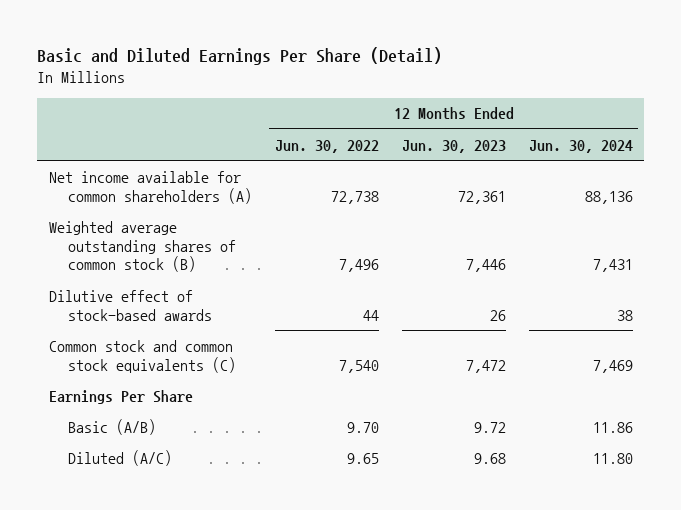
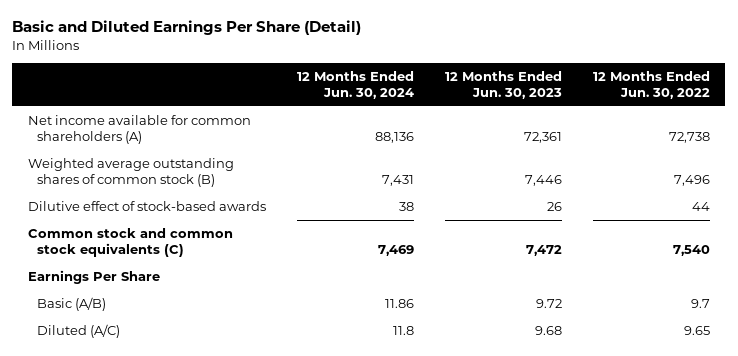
[346,421,379,433] 9.70 -> [690,298,710,308] 9.7
[592,452,633,464] 11.80 -> [392,325,414,335] 11.8

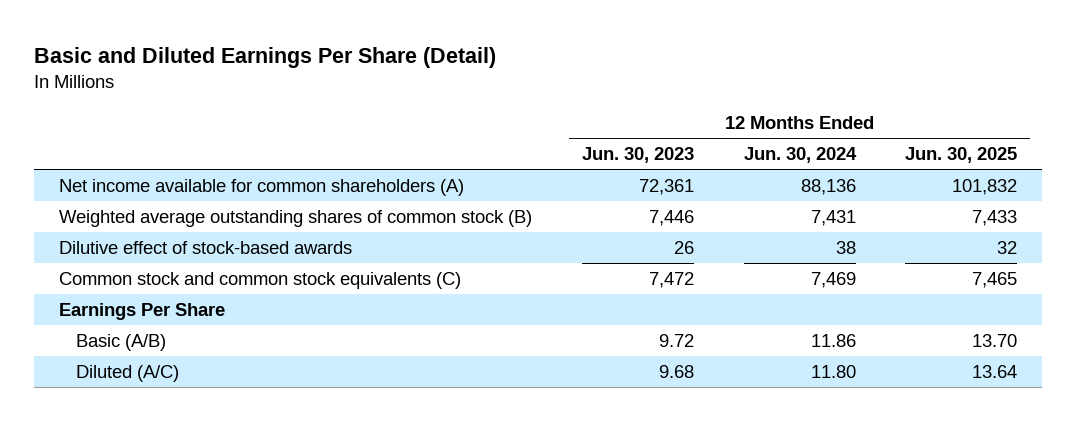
[592,70,710,100] 12 Months Ended Jun. 30, 2022 -> none
none -> [905,147,1018,164] Jun. 30, 2025
[392,325,414,335] 11.8 -> [810,364,856,378] 11.80

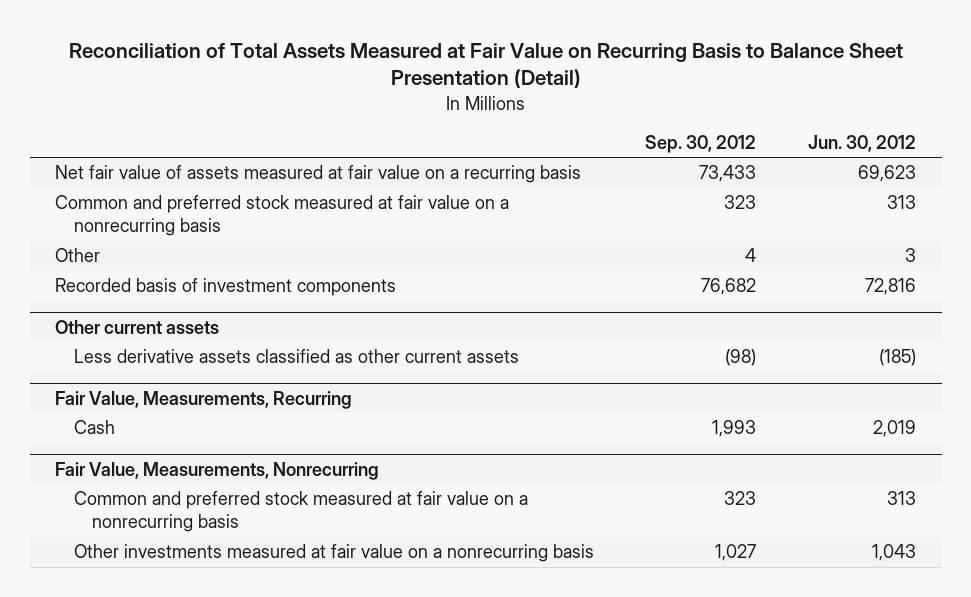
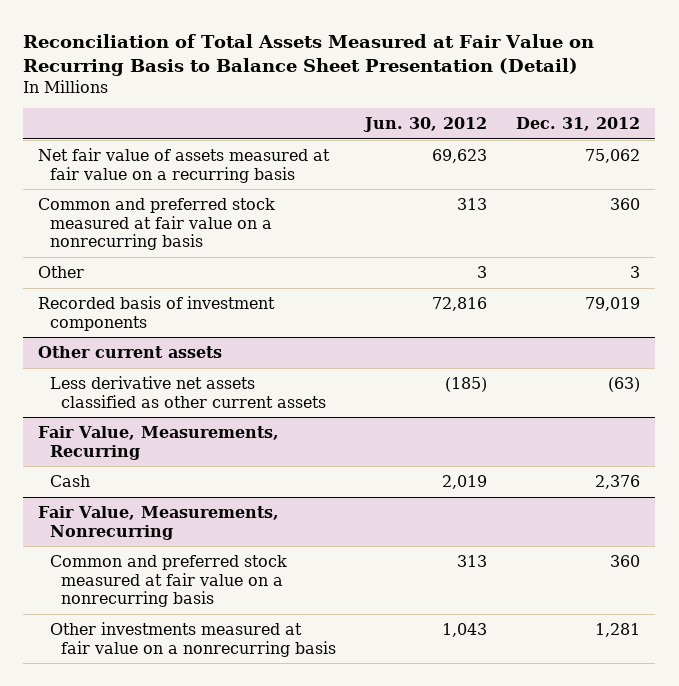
[645,135,757,154] Sep. 30, 2012 -> none
none -> [516,117,641,132] Dec. 31, 2012
[73,349,519,364] Less derivative assets classified as other current assets -> [49,375,327,408] Less derivative net assets classified as other current assets

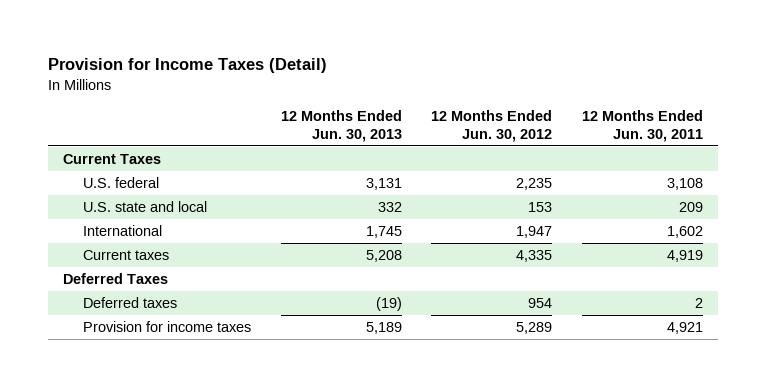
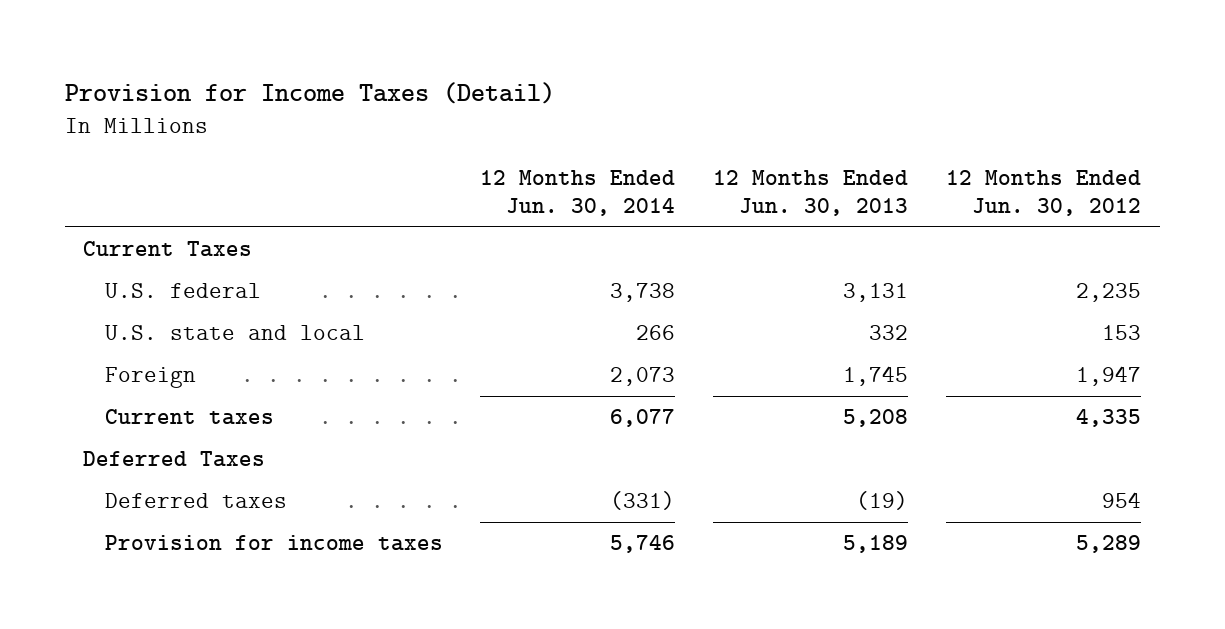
[582,110,704,142] 12 Months Ended Jun. 30, 2011 -> none
none -> [480,169,676,216] 12 Months Ended Jun. 30, 2014
[82,224,162,236] International -> [104,367,196,389] Foreign

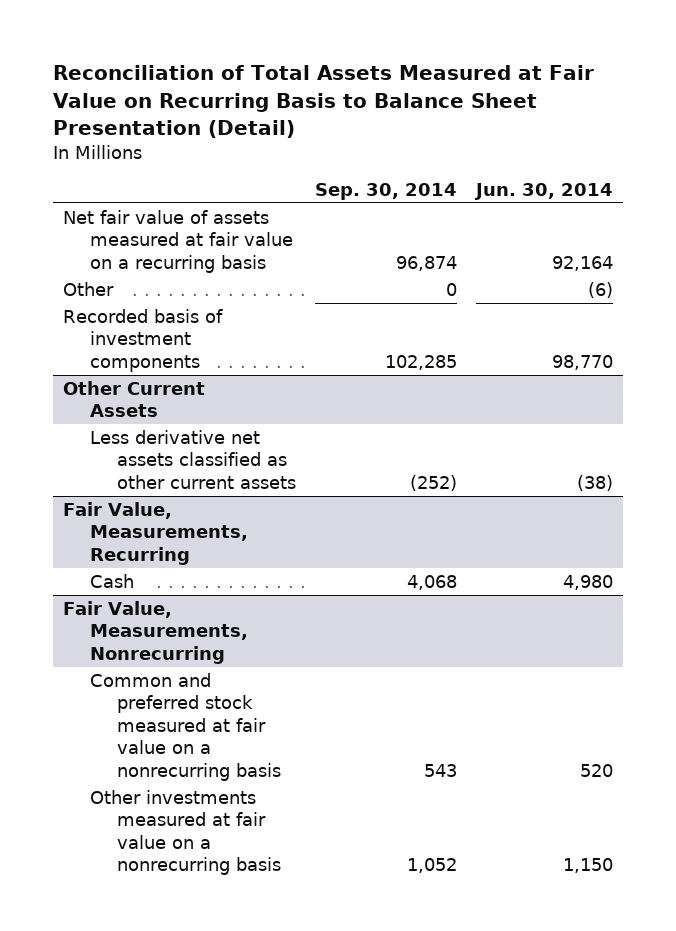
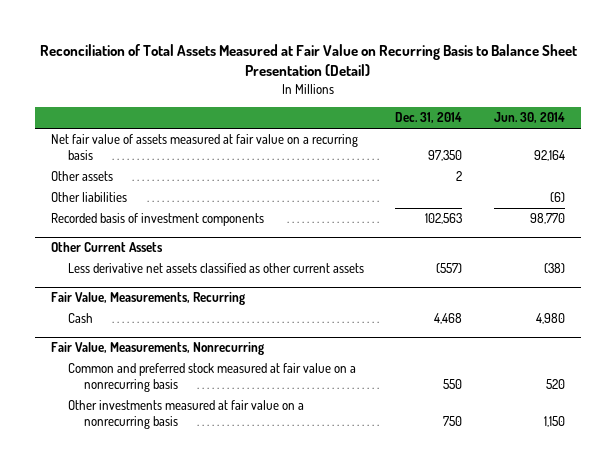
[315,183,458,201] Sep. 30, 2014 -> none
none -> [395,112,463,124] Dec. 31, 2014
none -> [51,171,114,182] Other assets
[62,281,114,296] Other -> [51,192,128,203] Other liabilities

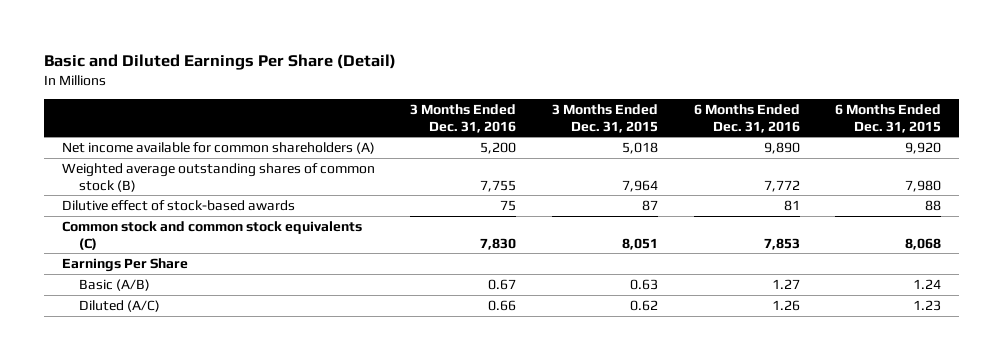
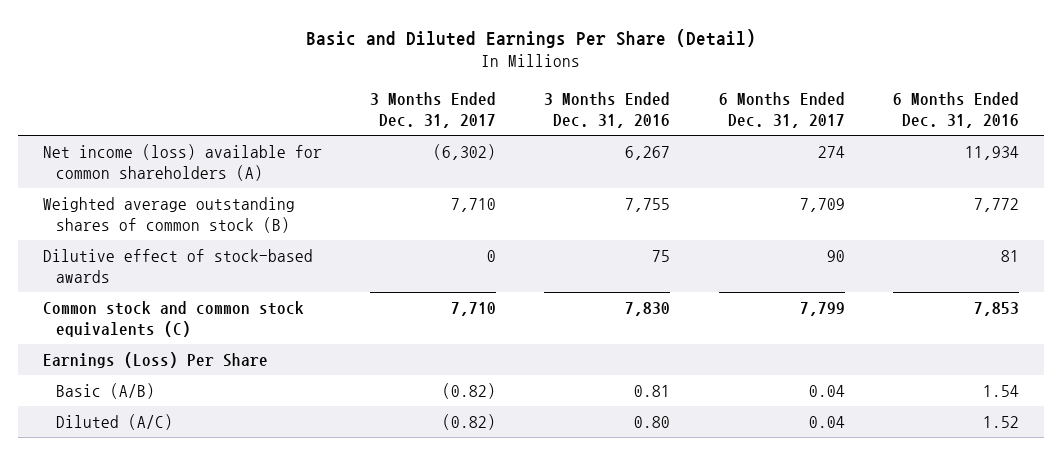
[551,103,658,133] 3 Months Ended Dec. 31, 2015 -> none
[835,103,942,133] 6 Months Ended Dec. 31, 2015 -> none
none -> [370,91,497,128] 3 Months Ended Dec. 31, 2017
none -> [718,91,845,128] 6 Months Ended Dec. 31, 2017
[61,141,375,154] Net income available for common shareholders (A) -> [42,143,322,182] Net income (loss) available for common shareholders (A)
[480,141,517,154] 5,200 -> [625,145,671,160] 6,267
[763,141,800,154] 9,890 -> [965,145,1020,160] 11,934
[61,257,188,272] Earnings Per Share -> [42,351,268,368] Earnings (Loss) Per Share
[488,278,517,290] 0.67 -> [634,384,671,397] 0.81
[771,278,800,289] 1.27 -> [983,384,1020,397] 1.54
[488,299,517,311] 0.66 -> [634,415,671,428] 0.80
[771,299,800,311] 1.26 -> [983,415,1020,428] 1.52

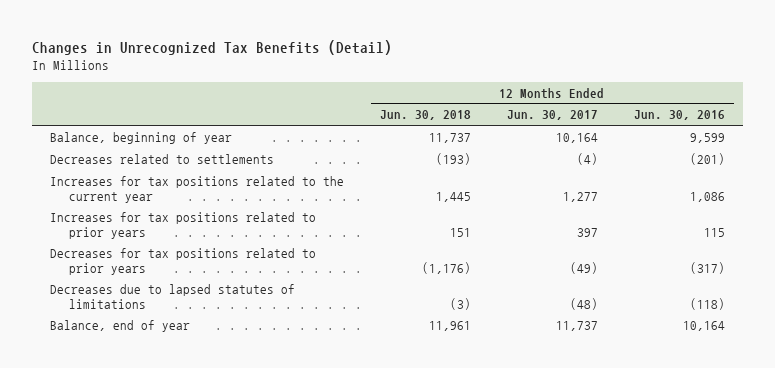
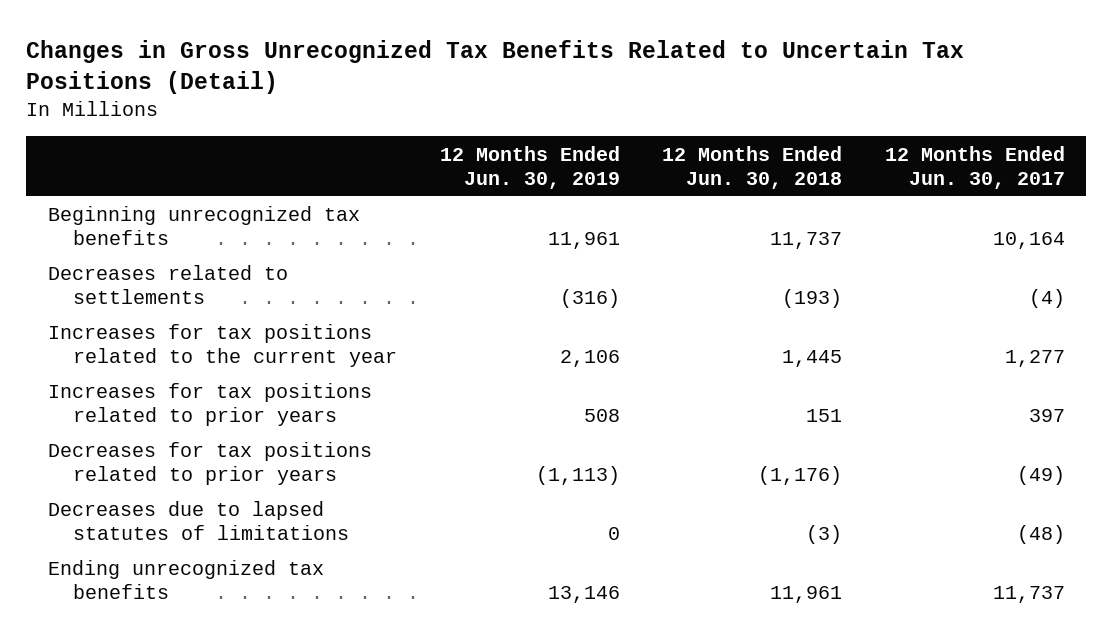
[32,39,393,55] Changes in Unrecognized Tax Benefits (Detail) -> [26,39,965,94] Changes in Gross Unrecognized Tax Benefits Related to Uncertain Tax Positions (Detail)
[633,110,725,121] Jun. 30, 2016 -> none
none -> [439,145,620,189] 12 Months Ended Jun. 30, 2019
[50,131,233,144] Balance, beginning of year -> [47,206,360,246] Beginning unrecognized tax benefits
[50,319,191,332] Balance, end of year -> [47,560,324,600] Ending unrecognized tax benefits

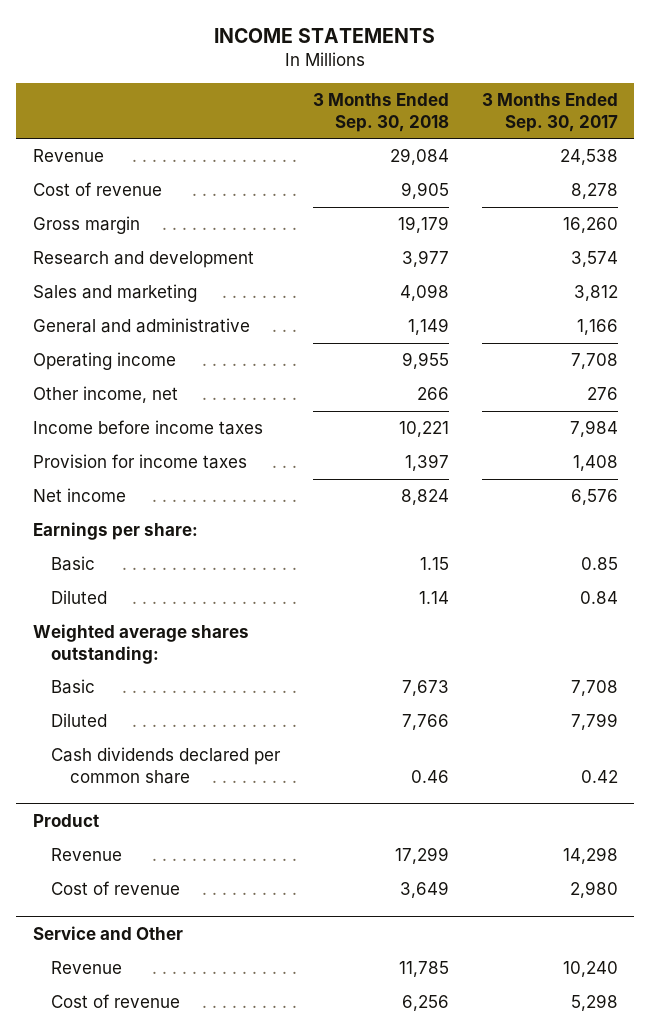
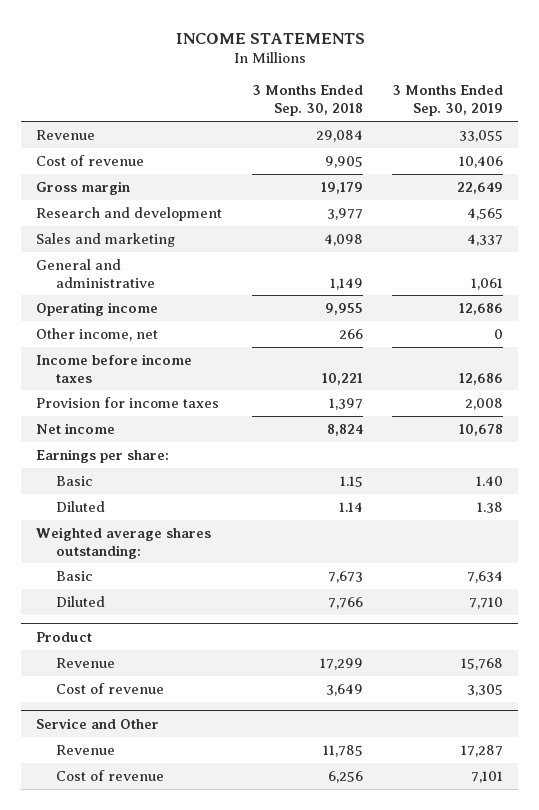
[481,93,618,132] 3 Months Ended Sep. 30, 2017 -> none
none -> [392,85,504,117] 3 Months Ended Sep. 30, 2019
[51,747,282,784] Cash dividends declared per common share -> none

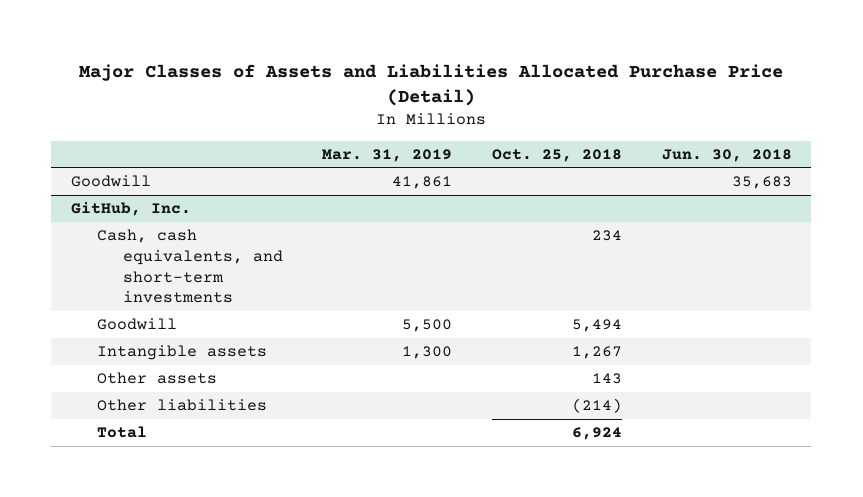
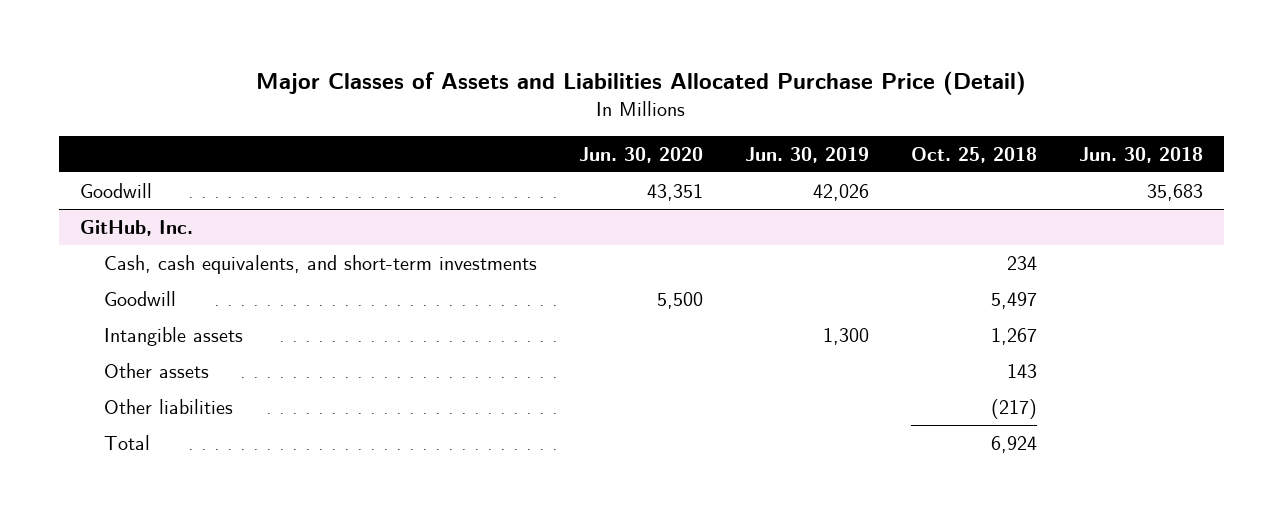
[322,148,453,162] Mar. 31, 2019 -> none
none -> [579,146,704,163] Jun. 30, 2020
none -> [745,146,870,163] Jun. 30, 2019
[571,319,622,333] 5,494 -> [991,291,1038,309] 5,497
[571,398,622,414] (214) -> [991,398,1038,419] (217)

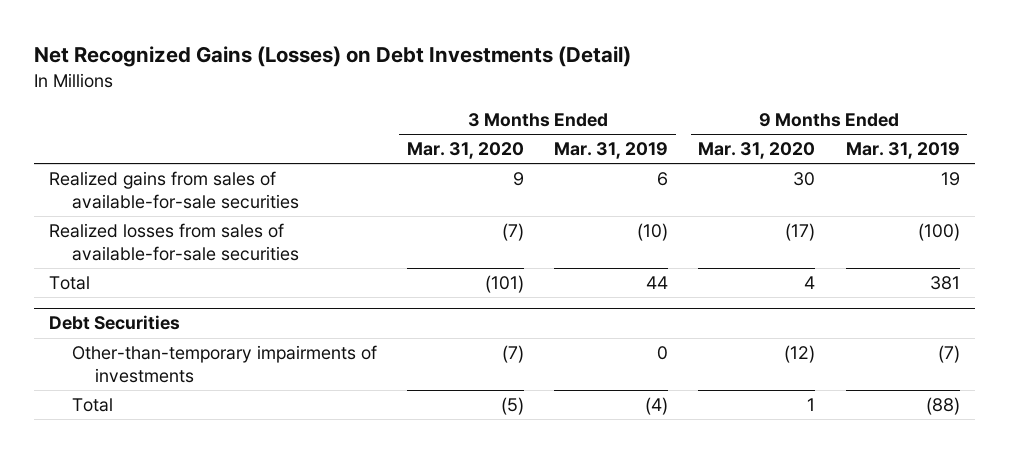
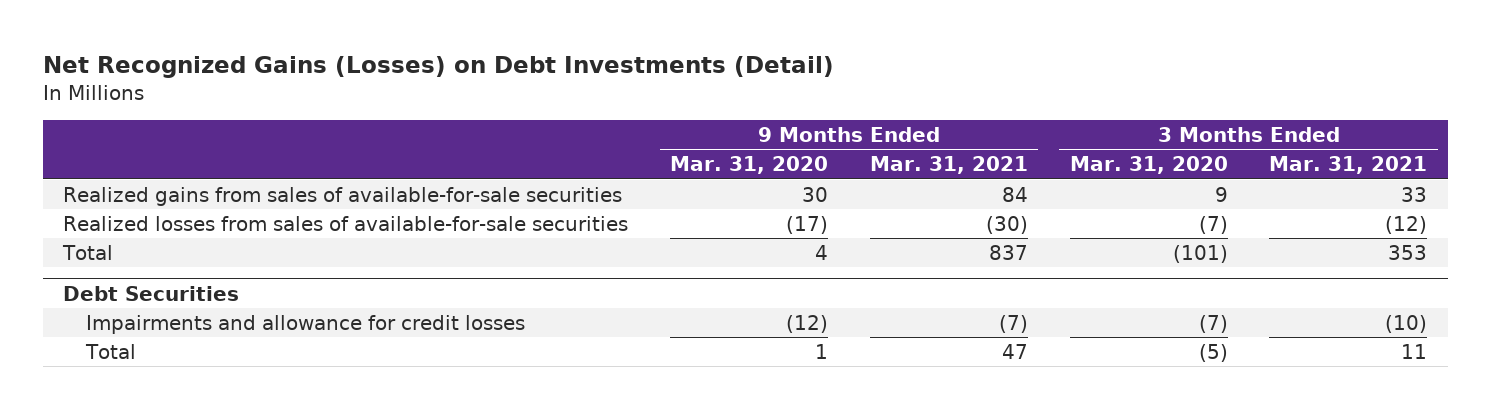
[554,142,669,160] Mar. 31, 2019 -> none
[845,142,960,160] Mar. 31, 2019 -> none
none -> [869,156,1028,175] Mar. 31, 2021
none -> [1269,156,1428,175] Mar. 31, 2021
[71,345,377,383] Other-than-temporary impairments of investments -> [85,314,525,334] Impairments and allowance for credit losses

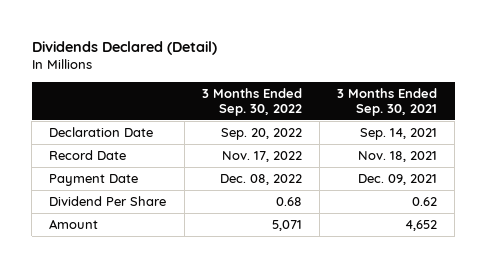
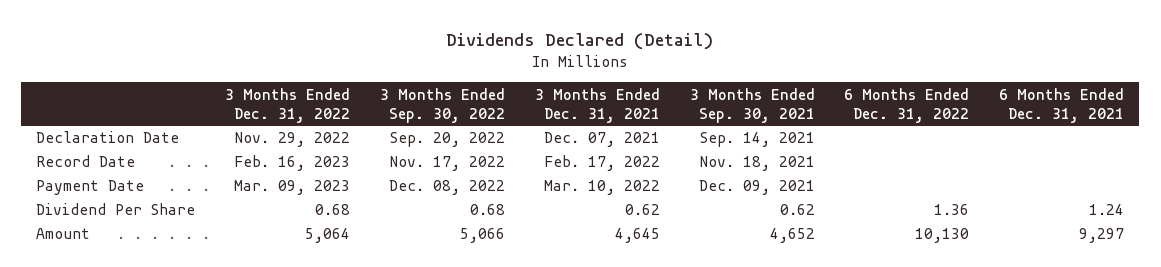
none -> [225,87,351,123] 3 Months Ended Dec. 31, 2022
none -> [534,87,660,123] 3 Months Ended Dec. 31, 2021
none -> [844,87,970,123] 6 Months Ended Dec. 31, 2022
none -> [999,87,1125,123] 6 Months Ended Dec. 31, 2021
[271,219,302,231] 5,071 -> [460,228,506,244] 5,066

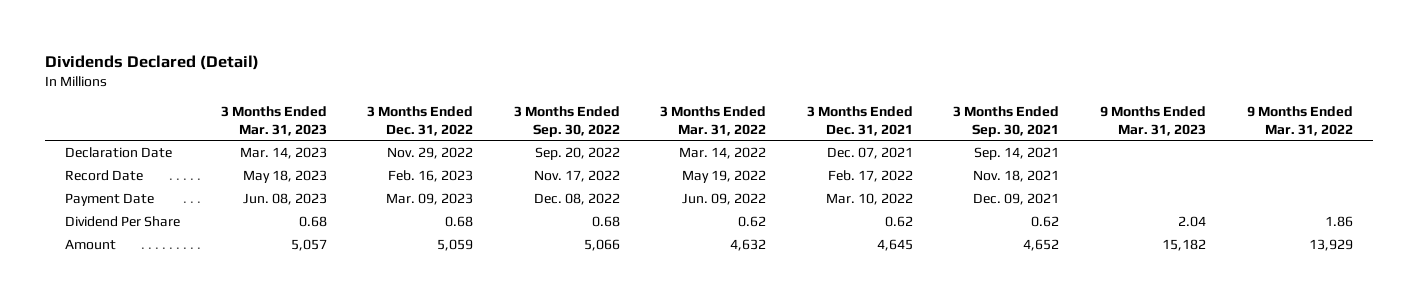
[844,87,970,123] 6 Months Ended Dec. 31, 2022 -> none
[999,87,1125,123] 6 Months Ended Dec. 31, 2021 -> none
none -> [220,106,327,136] 3 Months Ended Mar. 31, 2023
none -> [660,106,767,136] 3 Months Ended Mar. 31, 2022
none -> [1099,106,1206,136] 9 Months Ended Mar. 31, 2023
none -> [1246,106,1353,136] 9 Months Ended Mar. 31, 2022
[305,228,351,244] 5,064 -> [437,238,474,251] 5,059

